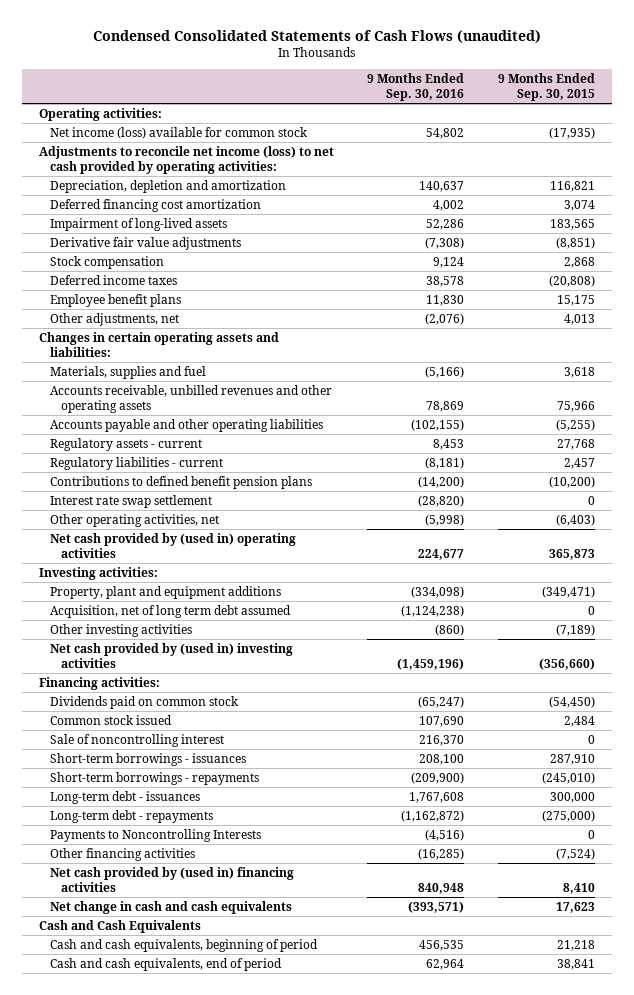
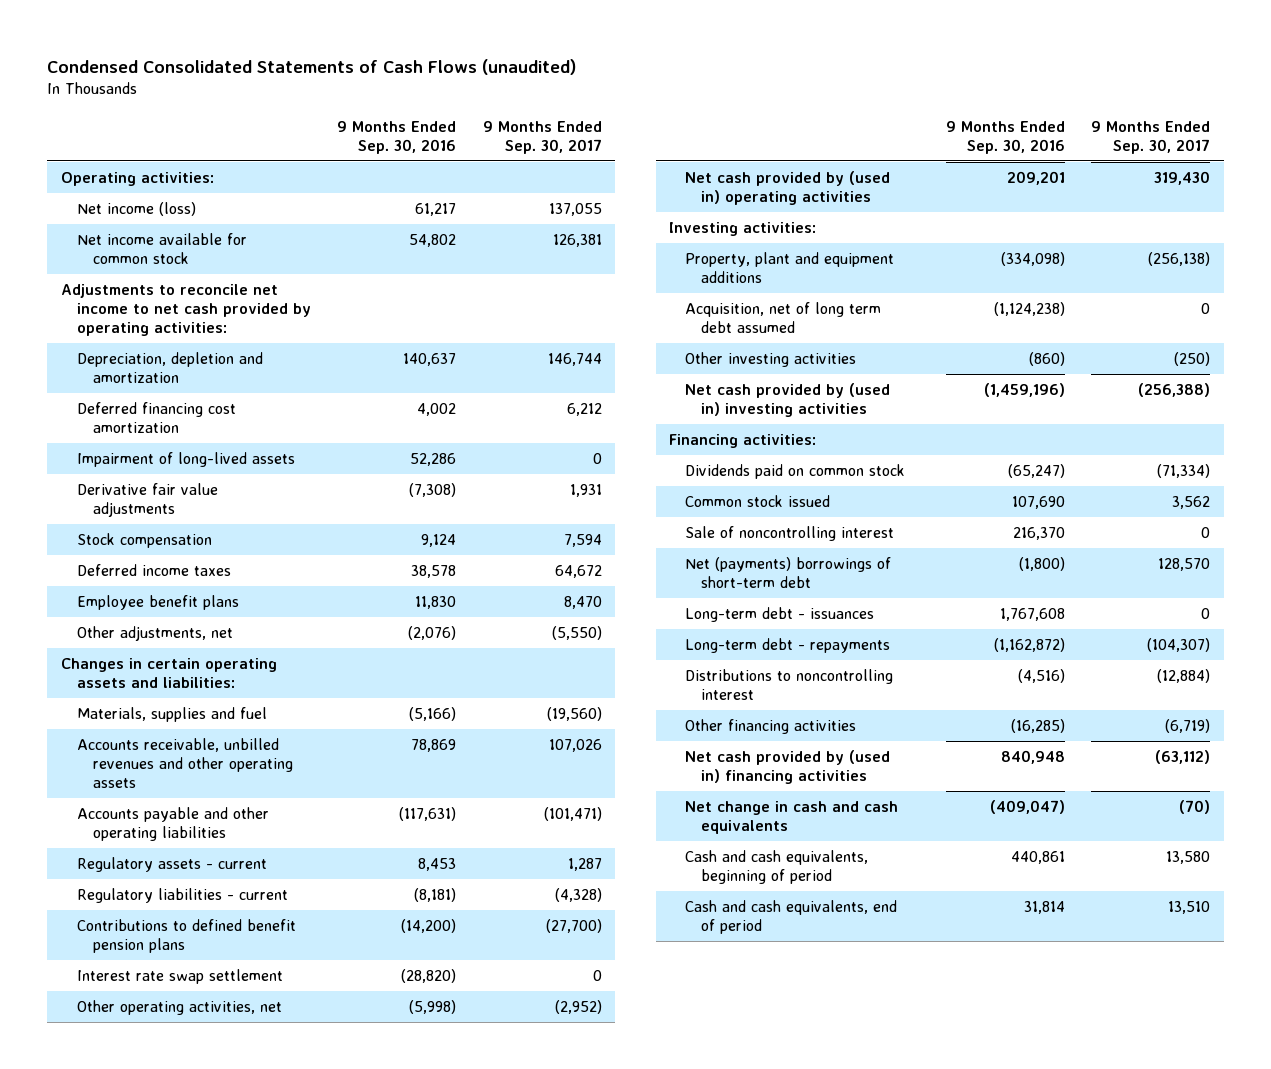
[498,73,596,102] 9 Months Ended Sep. 30, 2015 -> none
none -> [483,120,603,154] 9 Months Ended Sep. 30, 2017
none -> [76,202,196,217] Net income (loss)
[49,126,308,139] Net income (loss) available for common stock -> [76,233,247,265] Net income available for common stock
[38,145,334,175] Adjustments to reconcile net income (loss) to net cash provided by operating activities: -> [60,284,311,337] Adjustments to reconcile net income to net cash provided by operating activities:
[411,418,465,431] (102,155) -> [399,807,457,822] (117,631)
[418,549,465,561] 224,677 -> [1006,171,1065,186] 209,201
[49,752,246,766] Short-term borrowings - issuances -> none
[49,771,259,785] Short-term borrowings - repayments -> none
none -> [685,557,892,589] Net (payments) borrowings of short-term debt
[49,828,261,842] Payments to Noncontrolling Interests -> [685,669,894,701] Distributions to noncontrolling interest
[38,919,201,933] Cash and Cash Equivalents -> none
[408,900,465,913] (393,571) -> [989,800,1065,815] (409,047)
[419,939,465,951] 456,535 -> [1010,851,1065,865] 440,861
[426,958,465,970] 62,964 -> [1023,901,1065,915] 31,814

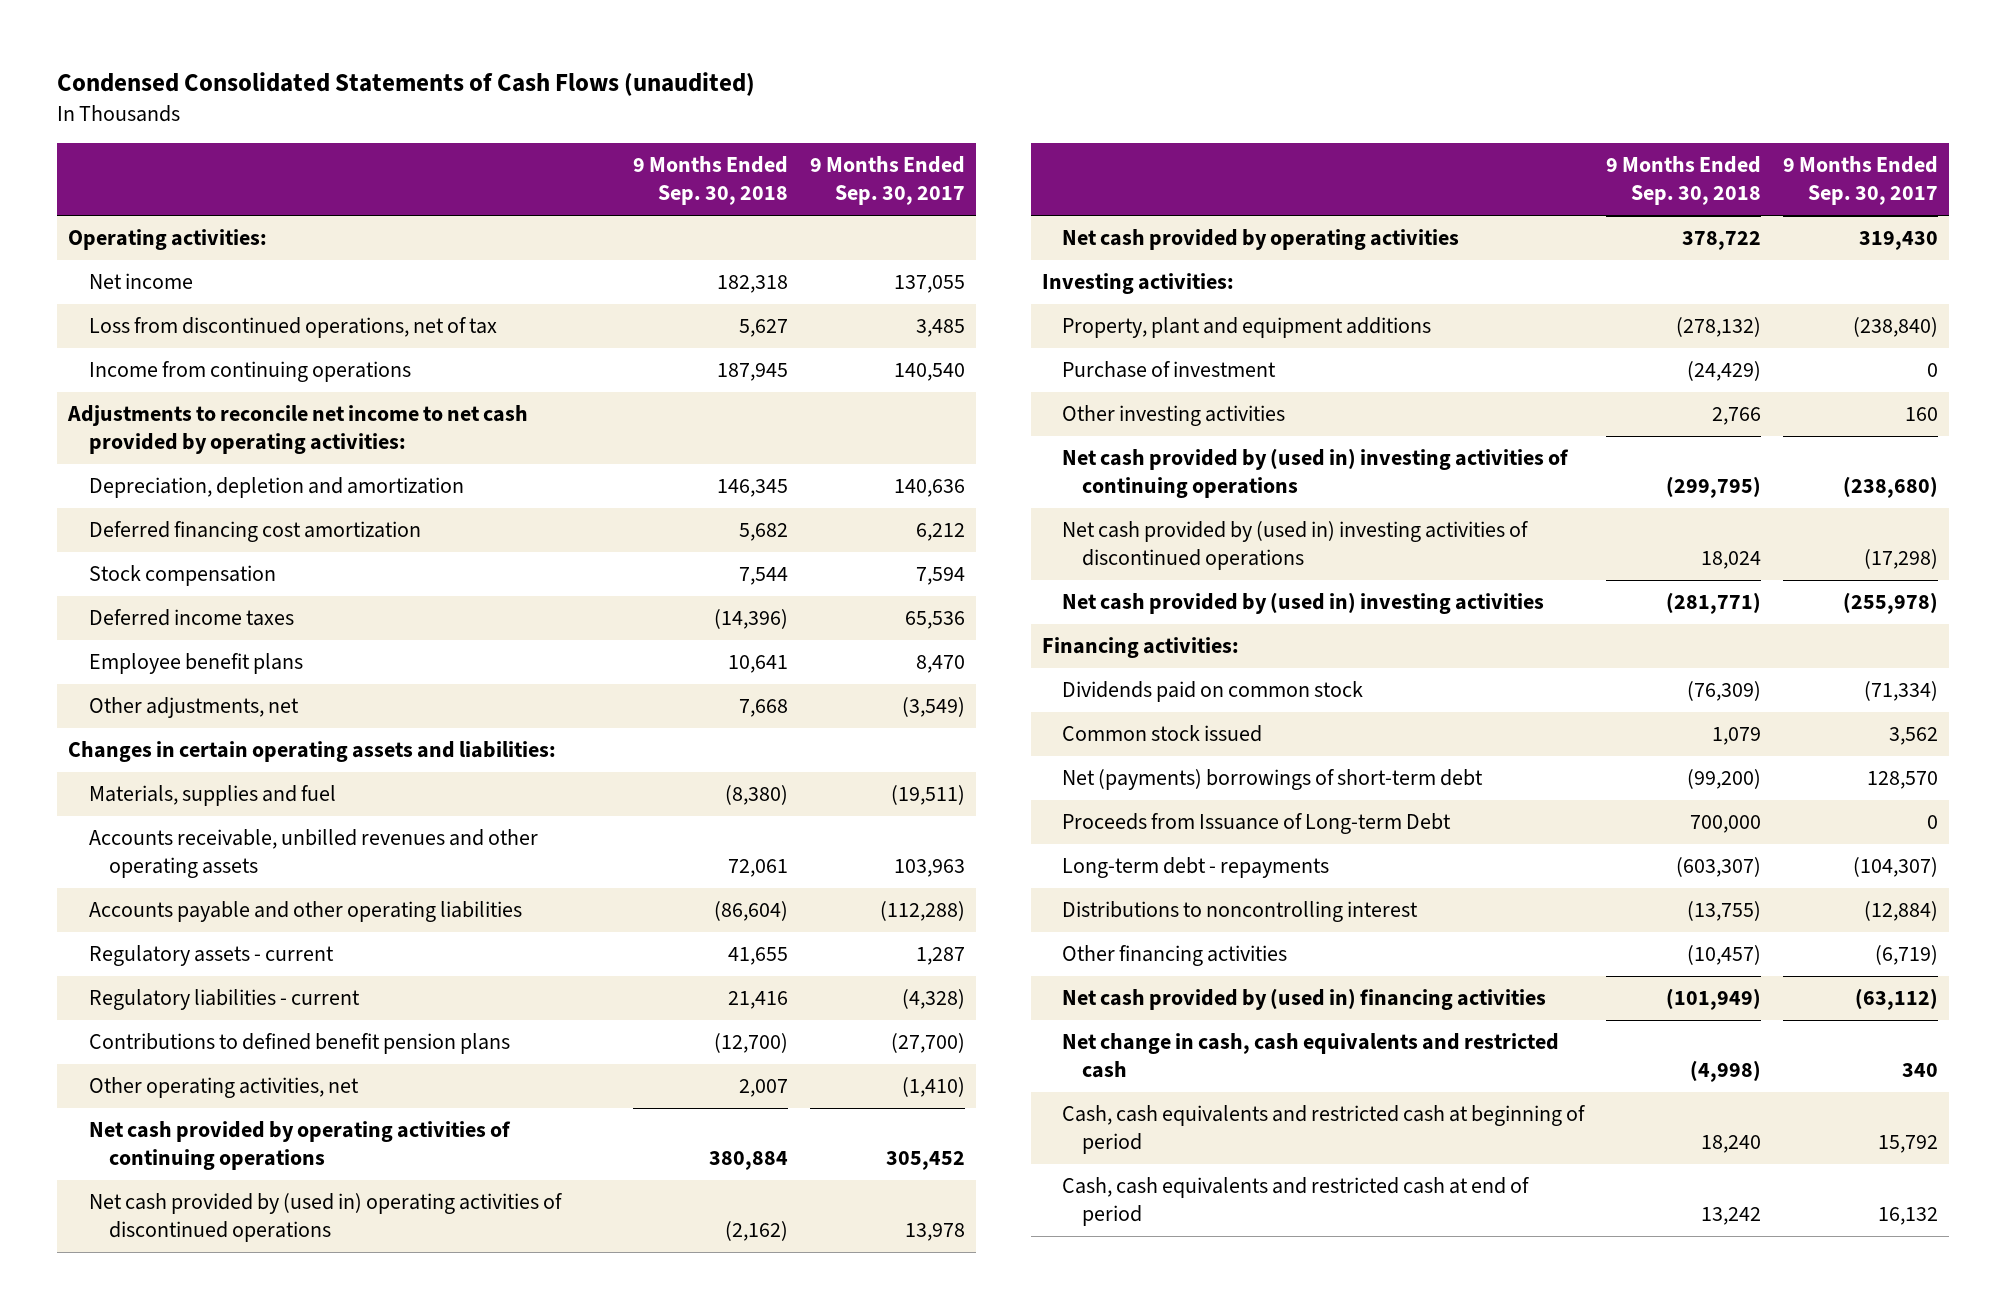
[337,120,457,154] 9 Months Ended Sep. 30, 2016 -> none
none -> [632,156,788,206] 9 Months Ended Sep. 30, 2018
[76,233,247,265] Net income available for common stock -> none
[76,202,196,217] Net income (loss) -> [88,273,193,290] Net income
none -> [88,317,497,339] Loss from discontinued operations, net of tax
none -> [88,361,411,383] Income from continuing operations
[548,353,603,367] 146,744 -> [893,479,965,498] 140,636
[76,452,295,468] Impairment of long-lived assets -> none
[76,483,218,518] Derivative fair value adjustments -> none
[555,565,603,579] 64,672 -> [904,611,965,630] 65,536
[552,626,603,641] (5,550) -> [901,697,965,718] (3,549)
[547,707,603,722] (19,560) -> [890,785,965,806] (19,511)
[549,739,603,753] 107,026 -> [893,859,965,878] 103,963
[544,807,603,822] (101,471) -> [879,901,965,922] (112,288)
[76,969,283,985] Interest rate swap settlement -> none
[555,1000,603,1015] (2,952) -> [901,1077,965,1098] (1,410)
none -> [88,1121,511,1171] Net cash provided by operating activities of continuing operations
none -> [88,1193,563,1243] Net cash provided by (used in) operating activities of discontinued operations
[685,171,891,206] Net cash provided by (used in) operating activities -> [1061,229,1459,251] Net cash provided by operating activities
[685,302,882,334] Acquisition, net of long term debt assumed -> none
[1148,252,1211,267] (256,138) -> [1853,317,1939,338] (238,840)
none -> [1061,361,1276,379] Purchase of investment
[1174,352,1211,367] (250) -> [1905,407,1939,422] 160
none -> [1061,448,1569,499] Net cash provided by (used in) investing activities of continuing operations
none -> [1061,521,1529,571] Net cash provided by (used in) investing activities of discontinued operations
[1138,383,1211,398] (256,388) -> [1843,592,1939,615] (255,978)
[685,526,895,542] Sale of noncontrolling interest -> none
[685,607,875,623] Long-term debt - issuances -> [1061,813,1451,835] Proceeds from Issuance of Long-term Debt
[685,801,899,835] Net change in cash and cash equivalents -> [1061,1033,1559,1079] Net change in cash, cash equivalents and restricted cash
[1179,800,1211,815] (70) -> [1902,1063,1939,1078] 340
[685,850,869,885] Cash and cash equivalents, beginning of period -> [1061,1105,1586,1155] Cash, cash equivalents and restricted cash at beginning of period
[1166,851,1211,865] 13,580 -> [1878,1135,1939,1154] 15,792
[685,900,898,935] Cash and cash equivalents, end of period -> [1061,1177,1530,1227] Cash, cash equivalents and restricted cash at end of period
[1168,901,1211,915] 13,510 -> [1878,1207,1939,1226] 16,132

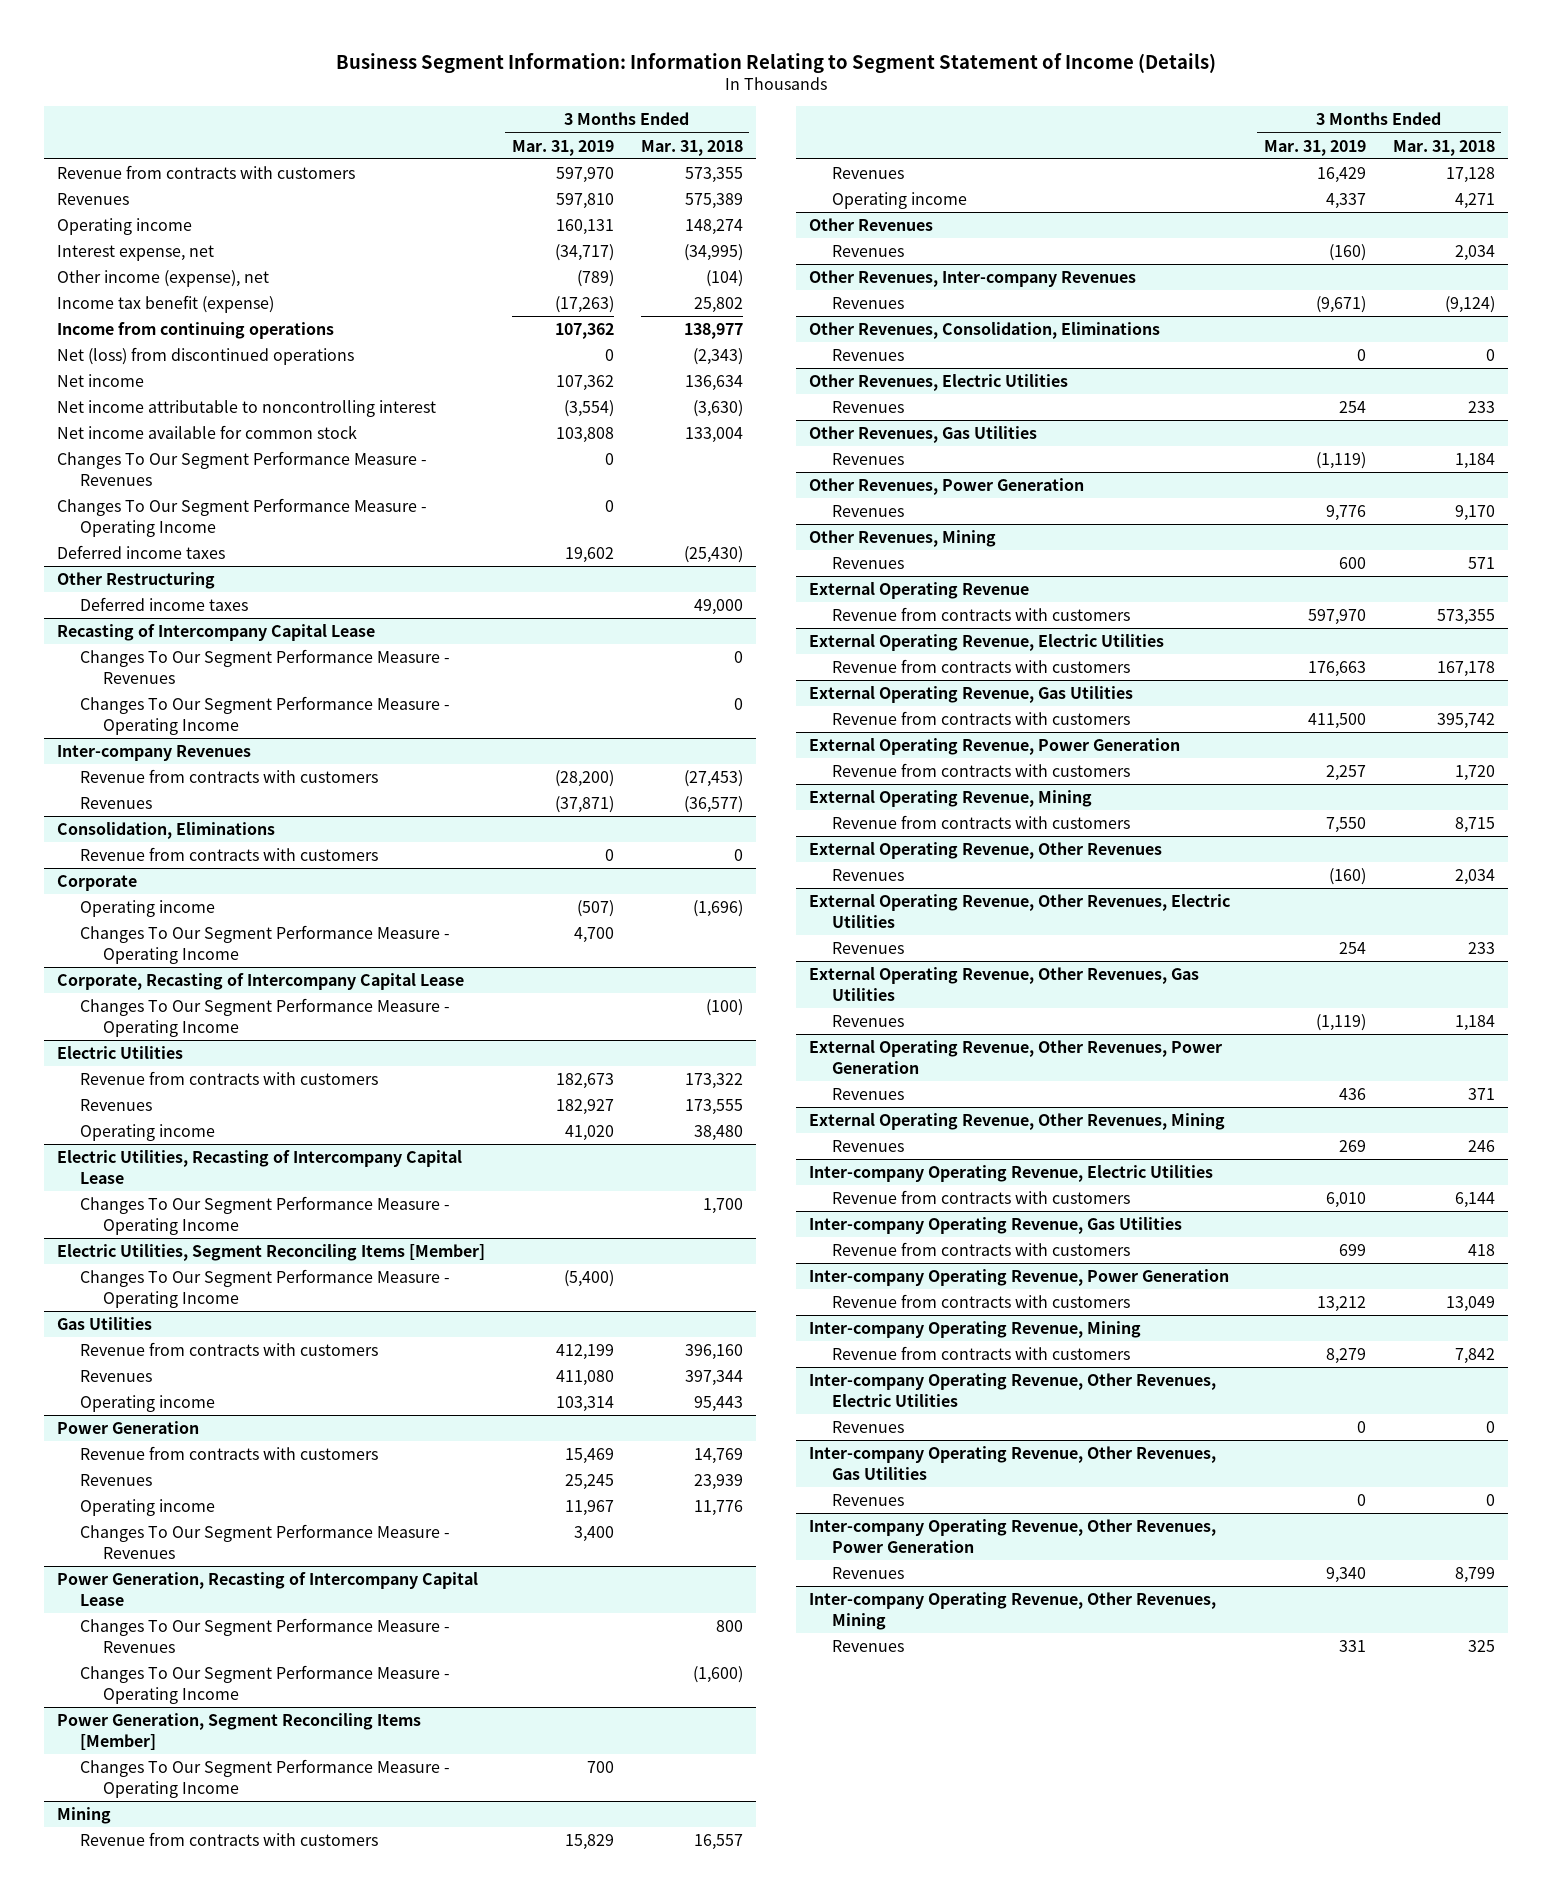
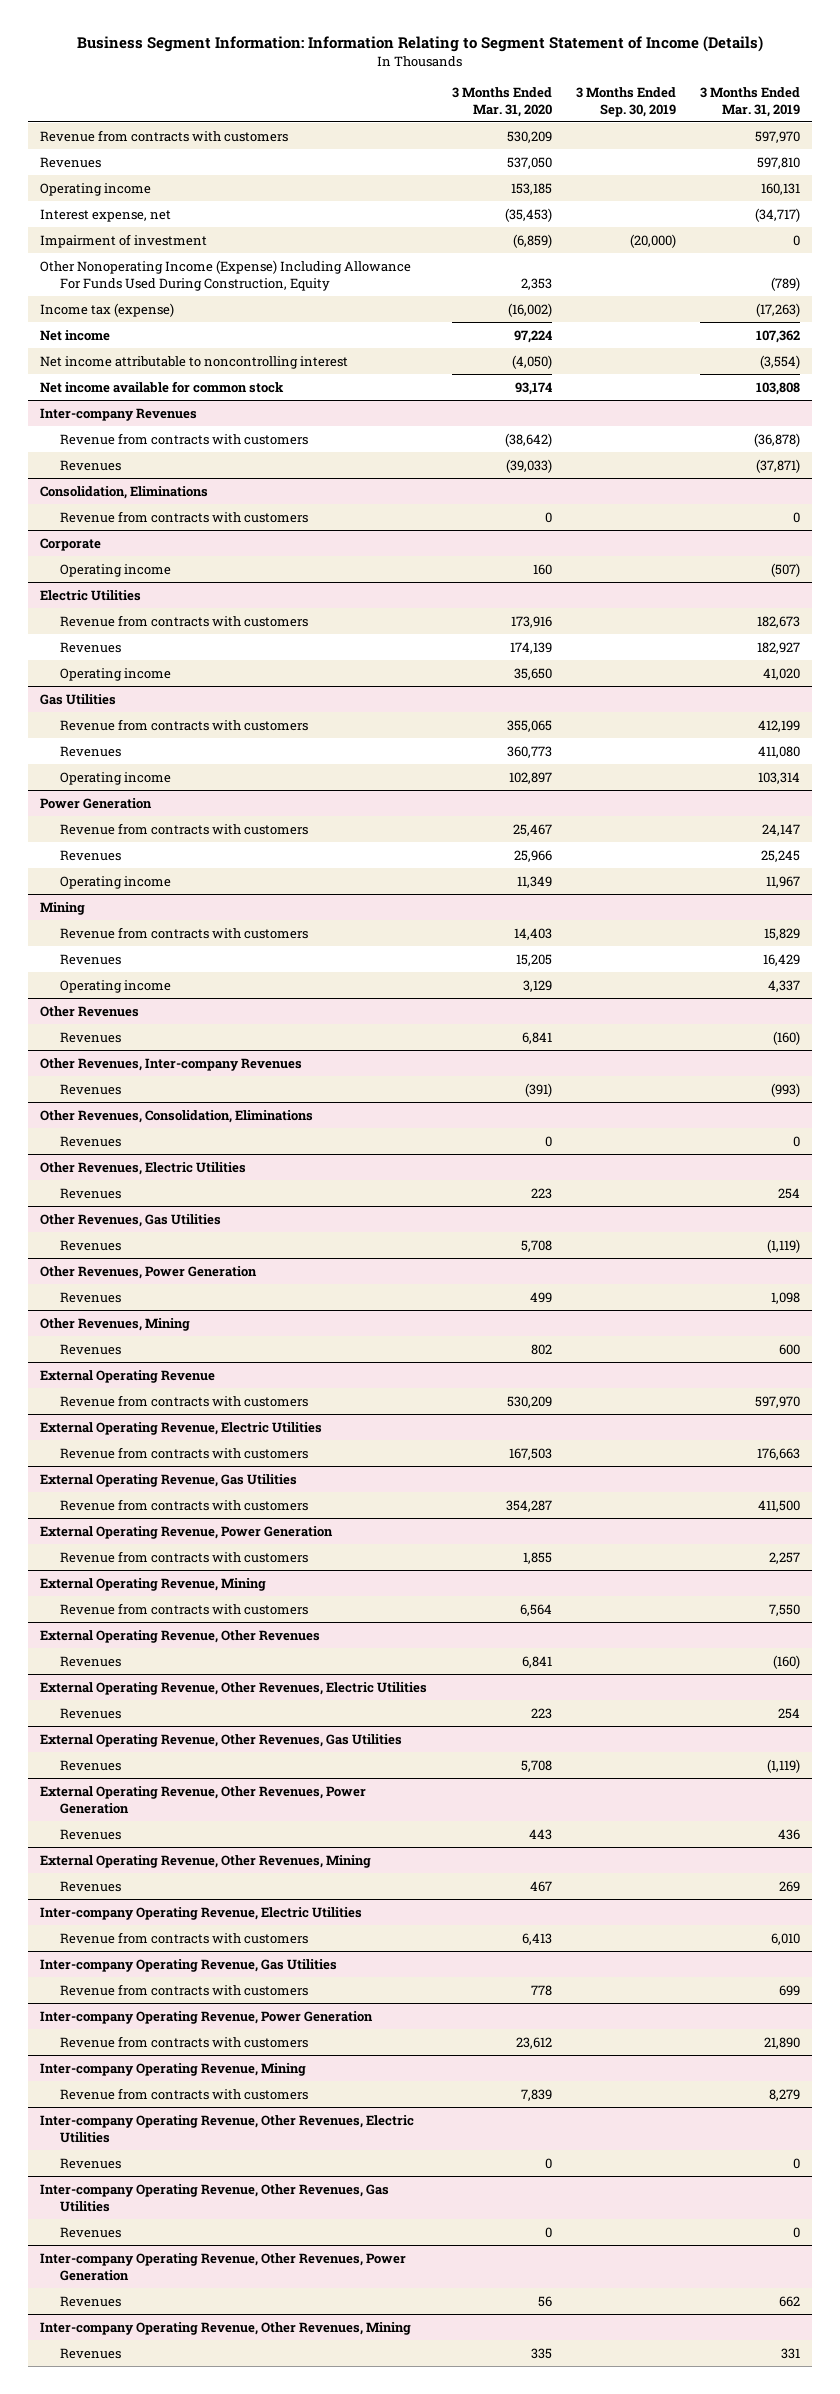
[640,139,743,156] Mar. 31, 2018 -> none
none -> [451,86,552,117] 3 Months Ended Mar. 31, 2020
none -> [575,86,676,117] 3 Months Ended Sep. 30, 2019
[57,321,335,339] Income from continuing operations -> none
[57,346,355,365] Net (loss) from discontinued operations -> none
none -> [40,233,208,248] Impairment of investment
[57,269,270,287] Other income (expense), net -> [40,259,412,291] Other Nonoperating Income (Expense) Including Allowance For Funds Used During Construction, Equity
[57,294,275,313] Income tax benefit (expense) -> [40,302,175,317] Income tax (expense)
[57,450,428,486] Changes To Our Segment Performance Measure - Revenues -> none
[57,497,428,537] Changes To Our Segment Performance Measure - Operating Income -> none
[57,544,226,559] Deferred income taxes -> none
[57,571,216,589] Other Restructuring -> none
[80,596,249,611] Deferred income taxes -> none
[57,623,376,641] Recasting of Intercompany Capital Lease -> none
[80,648,451,684] Changes To Our Segment Performance Measure - Revenues -> none
[80,695,451,735] Changes To Our Segment Performance Measure - Operating Income -> none
[555,769,615,787] (28,200) -> [754,432,801,447] (36,878)
[80,924,451,964] Changes To Our Segment Performance Measure - Operating Income -> none
[57,972,465,990] Corporate, Recasting of Intercompany Capital Lease -> none
[80,997,451,1037] Changes To Our Segment Performance Measure - Operating Income -> none
[57,1149,463,1184] Electric Utilities, Recasting of Intercompany Capital Lease -> none
[80,1195,451,1235] Changes To Our Segment Performance Measure - Operating Income -> none
[57,1243,486,1261] Electric Utilities, Segment Reconciling Items [Member] -> none
[80,1268,451,1308] Changes To Our Segment Performance Measure - Operating Income -> none
[565,1447,615,1464] 15,469 -> [762,823,801,836] 24,147
[80,1523,451,1559] Changes To Our Segment Performance Measure - Revenues -> none
[57,1571,479,1606] Power Generation, Recasting of Intercompany Capital Lease -> none
[80,1617,451,1653] Changes To Our Segment Performance Measure - Revenues -> none
[80,1664,451,1704] Changes To Our Segment Performance Measure - Operating Income -> none
[57,1712,422,1750] Power Generation, Segment Reconciling Items [Member] -> none
[80,1758,451,1798] Changes To Our Segment Performance Measure - Operating Income -> none
[1315,295,1366,313] (9,671) -> [771,1082,801,1097] (993)
[1325,504,1366,521] 9,776 -> [771,1291,801,1304] 1,098
[1316,1295,1366,1312] 13,212 -> [764,2036,801,2049] 21,890
[1325,1566,1366,1583] 9,340 -> [779,2295,801,2307] 662

